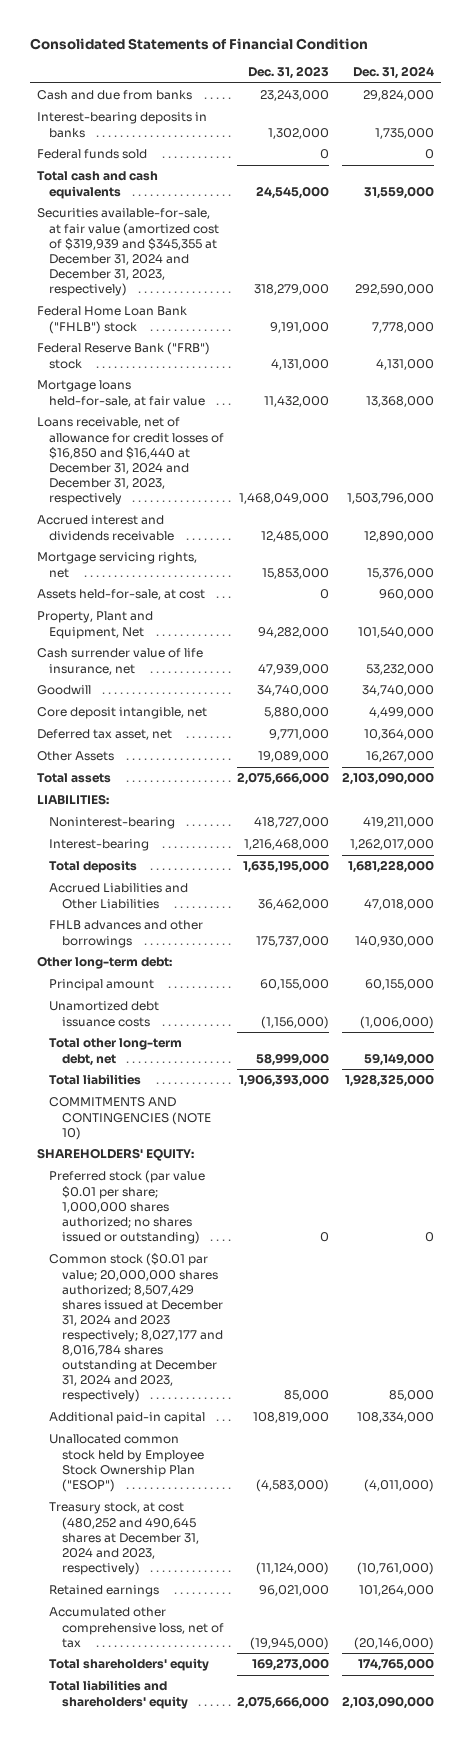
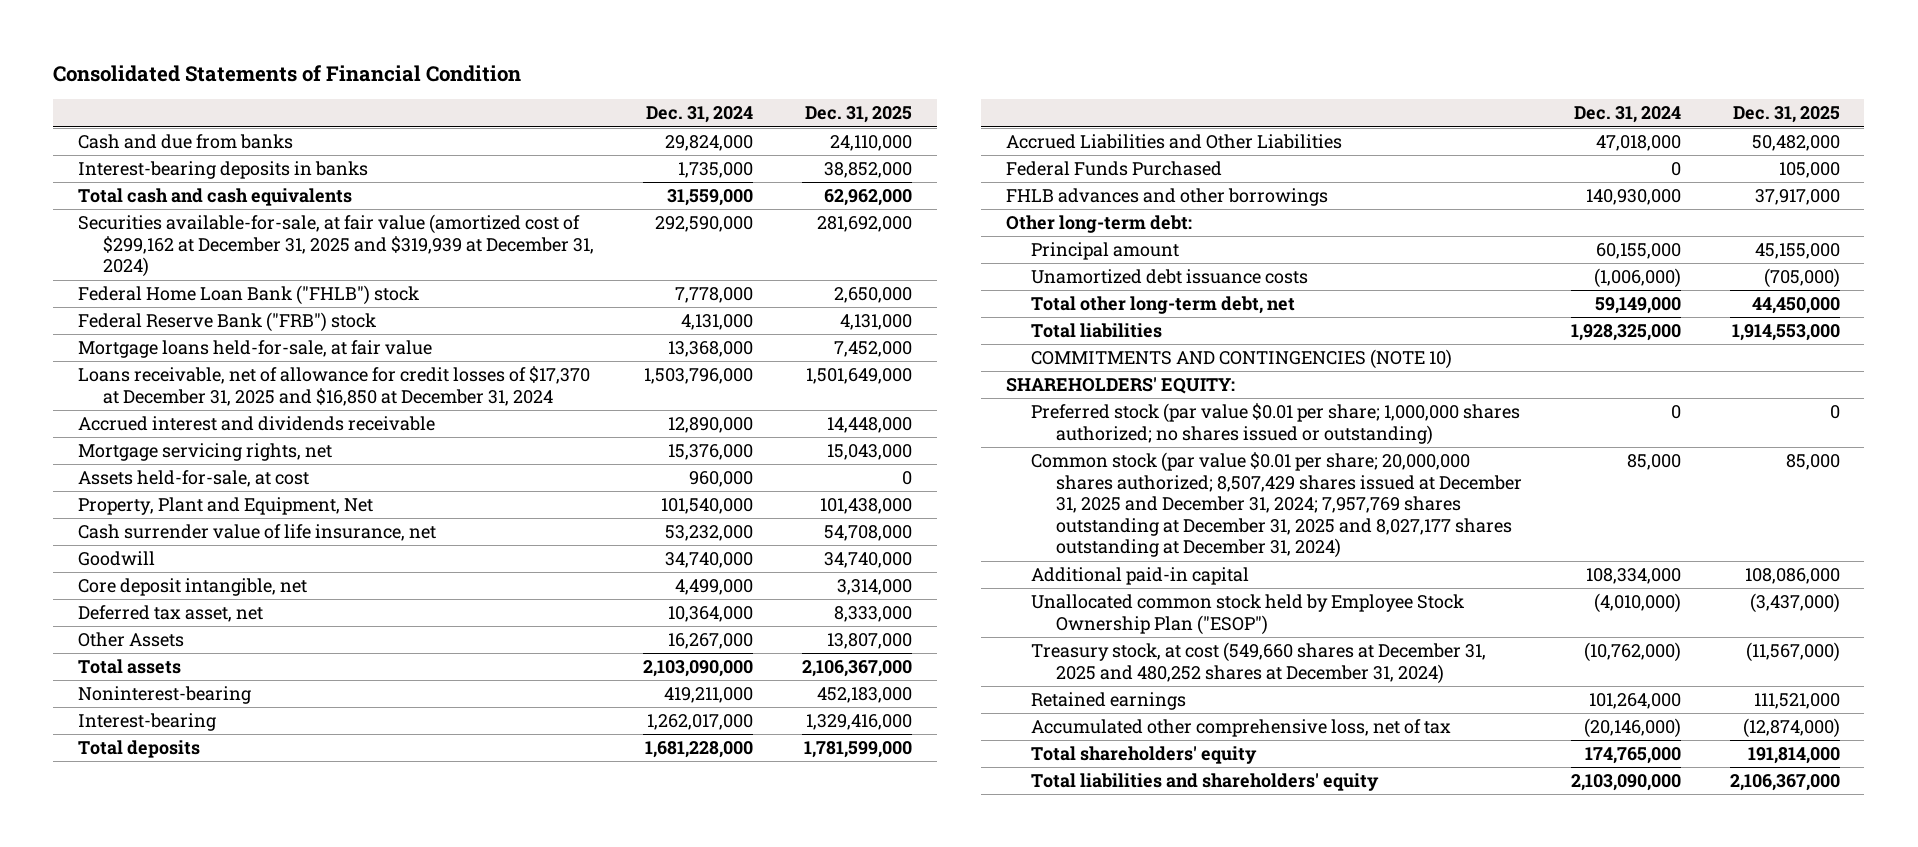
[248,65,330,79] Dec. 31, 2023 -> none
none -> [805,106,913,124] Dec. 31, 2025
[36,149,147,160] Federal funds sold -> none
[36,208,220,296] Securities available-for-sale, at fair value (amortized cost of $319,939 and $345,355 at December 31, 2024 and December 31, 2023, respectively) -> [77,214,595,278] Securities available-for-sale, at fair value (amortized cost of $299,162 at December 31, 2025 and $319,939 at December 31, 2024)
[36,417,225,505] Loans receivable, net of allowance for credit losses of $16,850 and $16,440 at December 31, 2024 and December 31, 2023, respectively -> [77,366,590,406] Loans receivable, net of allowance for credit losses of $17,370 at December 31, 2025 and $16,850 at December 31, 2024
[36,794,109,806] LIABILITIES: -> none
none -> [1005,161,1222,177] Federal Funds Purchased
[49,1253,223,1403] Common stock ($0.01 par value; 20,000,000 shares authorized; 8,507,429 shares issued at December 31, 2024 and 2023 respectively; 8,027,177 and 8,016,784 shares outstanding at December 31, 2024 and 2023, respectively) -> [1030,452,1523,559] Common stock (par value $0.01 per share; 20,000,000 shares authorized; 8,507,429 shares issued at December 31, 2025 and December 31, 2024; 7,957,769 shares outstanding at December 31, 2025 and 8,027,177 shares outstanding at December 31, 2024)
[364,1478,435,1492] (4,011,000) -> [1594,593,1682,614] (4,010,000)
[49,1502,199,1575] Treasury stock, at cost (480,252 and 490,645 shares at December 31, 2024 and 2023, respectively) -> [1030,642,1486,684] Treasury stock, at cost (549,660 shares at December 31, 2025 and 480,252 shares at December 31, 2024)
[357,1561,435,1575] (10,761,000) -> [1584,642,1682,663] (10,762,000)

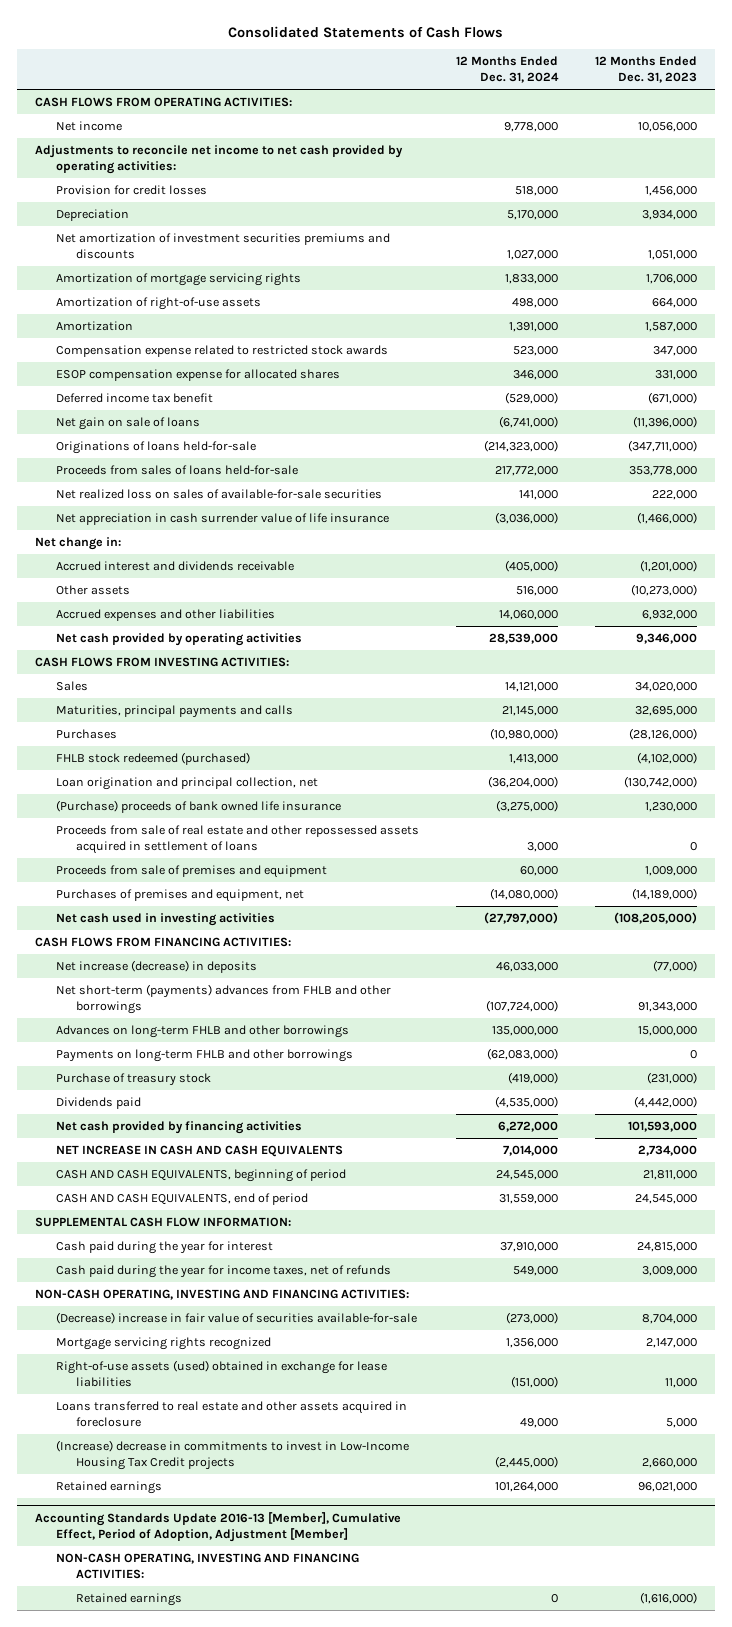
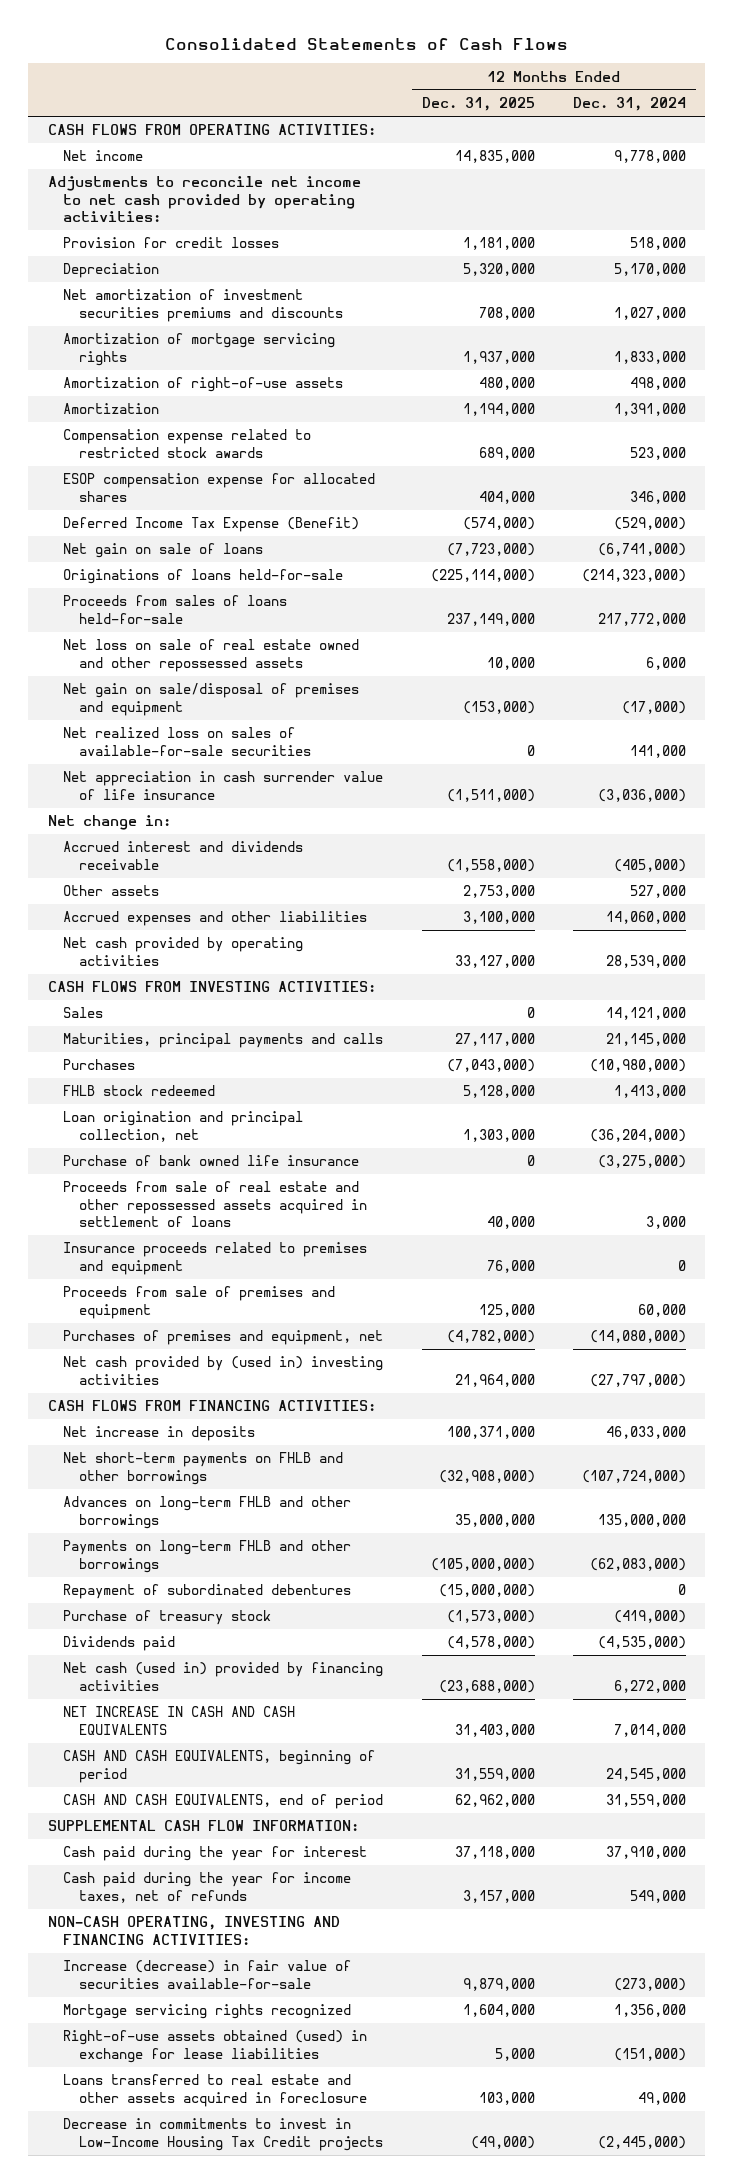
[594,56,697,84] 12 Months Ended Dec. 31, 2023 -> none
none -> [421,97,535,112] Dec. 31, 2025
[55,393,213,404] Deferred income tax benefit -> [63,517,360,533] Deferred Income Tax Expense (Benefit)
none -> [63,639,360,672] Net loss on sale of real estate owned and other repossessed assets
none -> [63,683,360,716] Net gain on sale/disposal of premises and equipment
[515,586,558,597] 516,000 -> [630,885,687,899] 527,000
[55,752,250,766] FHLB stock redeemed (purchased) -> [63,1085,216,1097] FHLB stock redeemed
[55,800,341,814] (Purchase) proceeds of bank owned life insurance -> [63,1155,360,1167] Purchase of bank owned life insurance
none -> [63,1242,368,1275] Insurance proceeds related to premises and equipment
[55,913,275,927] Net cash used in investing activities -> [63,1356,384,1385] Net cash provided by (used in) investing activities
[55,960,257,974] Net increase (decrease) in deposits -> [63,1426,256,1442] Net increase in deposits
[55,984,391,1014] Net short-term (payments) advances from FHLB and other borrowings -> [63,1452,344,1485] Net short-term payments on FHLB and other borrowings
none -> [63,1584,352,1600] Repayment of subordinated debentures
[55,1121,302,1135] Net cash provided by financing activities -> [63,1662,384,1691] Net cash (used in) provided by financing activities
[55,1312,417,1325] (Decrease) increase in fair value of securities available-for-sale -> [63,1960,352,1989] Increase (decrease) in fair value of securities available-for-sale
[55,1360,387,1387] Right-of-use assets (used) obtained in exchange for lease liabilities -> [63,2030,368,2063] Right-of-use assets obtained (used) in exchange for lease liabilities
[55,1481,162,1495] Retained earnings -> none
[35,1511,402,1542] Accounting Standards Update 2016-13 [Member], Cumulative Effect, Period of Adoption, Adjustment [Member] -> none
[55,1553,359,1579] NON-CASH OPERATING, INVESTING AND FINANCING ACTIVITIES: -> none
[75,1593,182,1607] Retained earnings -> none
[55,1440,409,1470] (Increase) decrease in commitments to invest in Low-Income Housing Tax Credit projects -> [63,2118,383,2151] Decrease in commitments to invest in Low-Income Housing Tax Credit projects

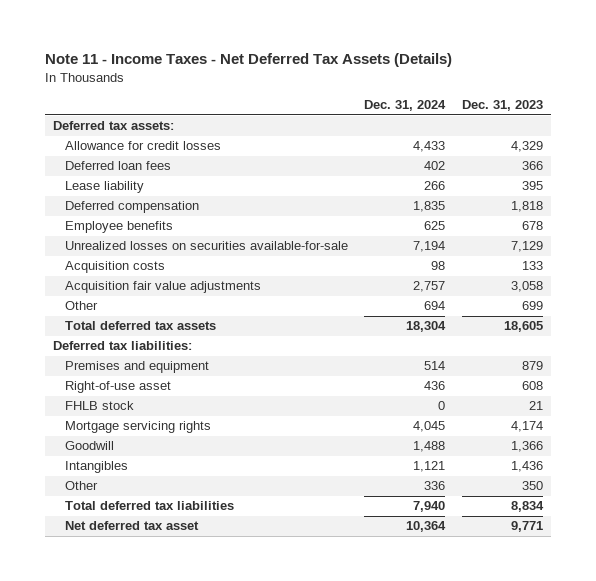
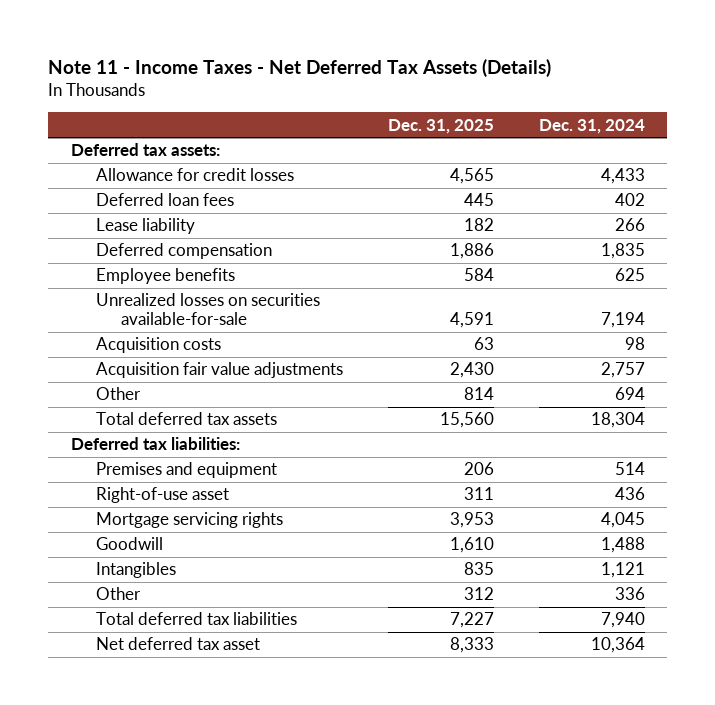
[461,100,543,112] Dec. 31, 2023 -> none
none -> [387,118,494,134] Dec. 31, 2025
[65,401,135,411] FHLB stock -> none

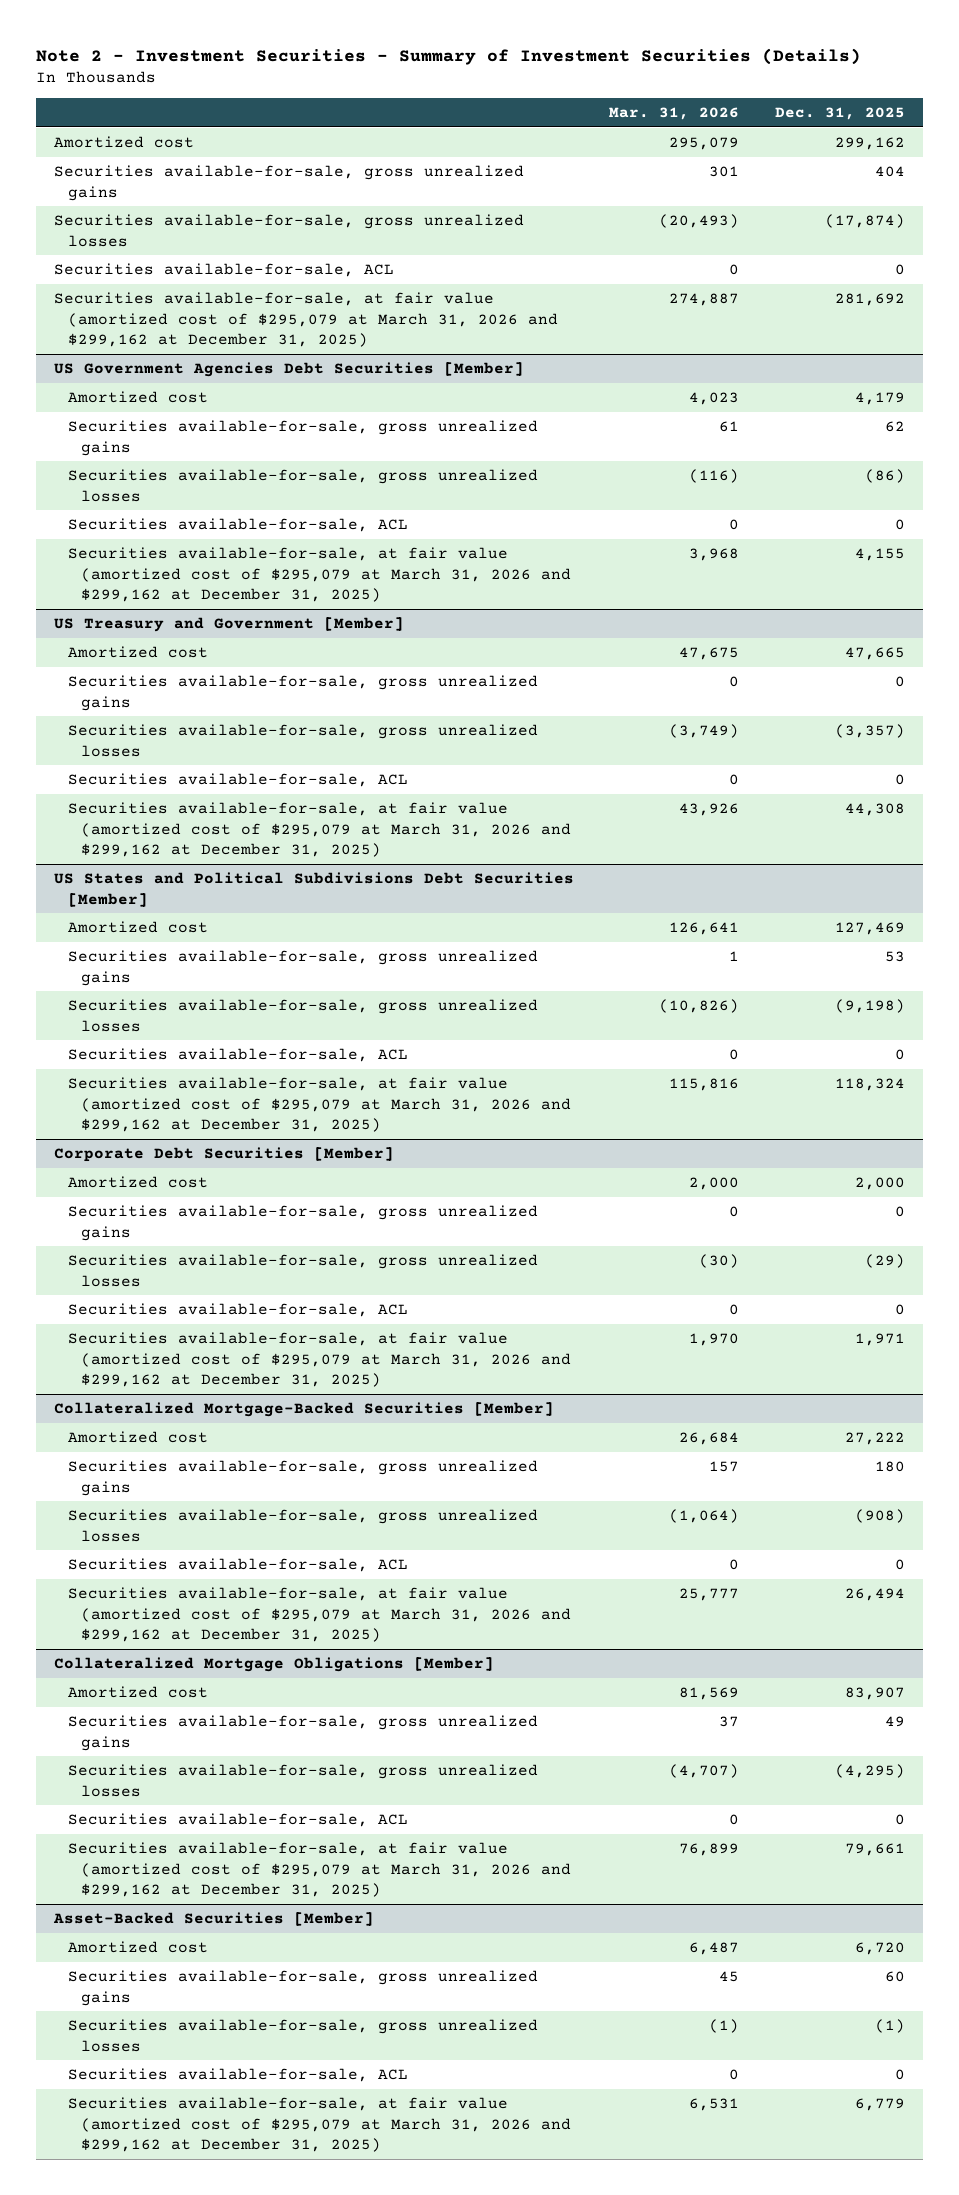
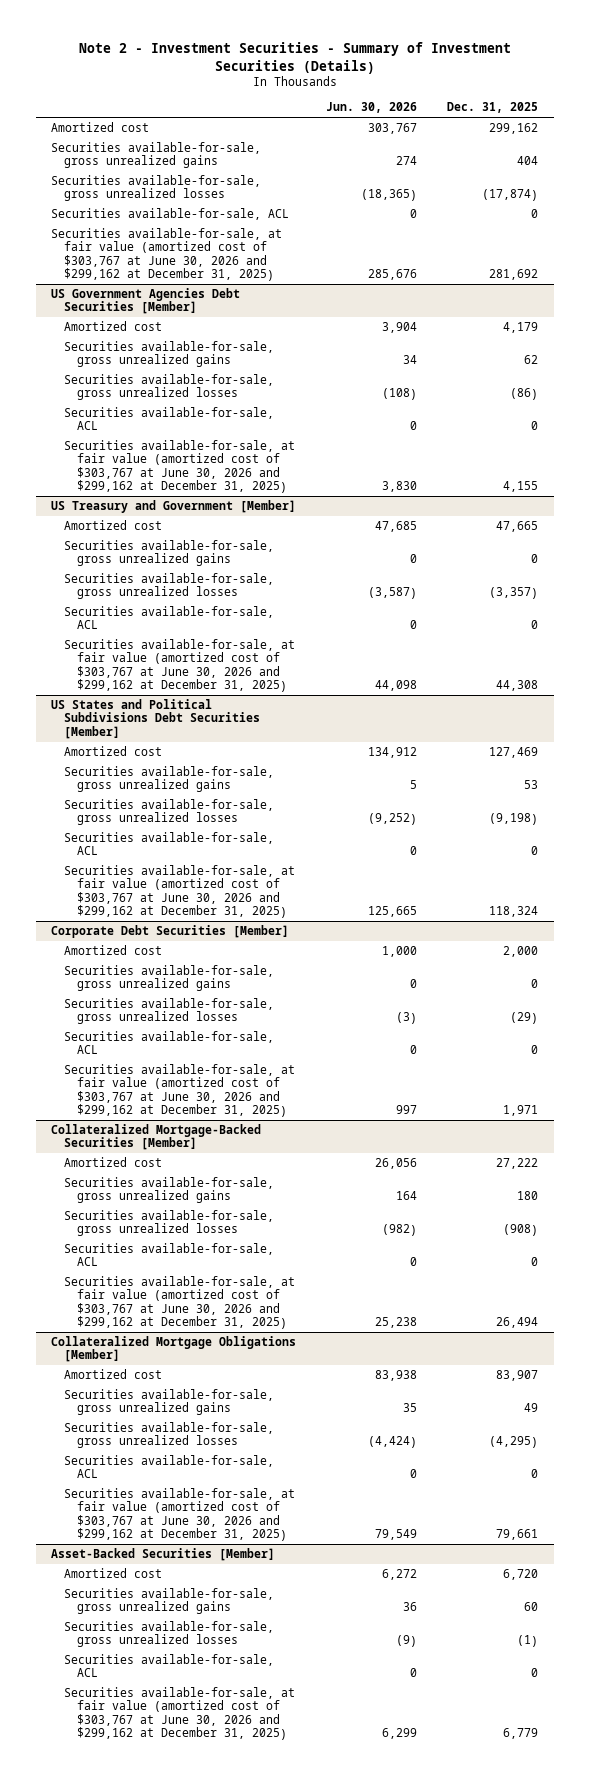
[609,106,740,120] Mar. 31, 2026 -> none
none -> [326,102,418,114] Jun. 30, 2026
[53,292,558,348] Securities available-for-sale, at fair value (amortized cost of $295,079 at March 31, 2026 and $299,162 at December 31, 2025) -> [50,227,282,282] Securities available-for-sale, at fair value (amortized cost of $303,767 at June 30, 2026 and $299,162 at December 31, 2025)
[67,547,572,603] Securities available-for-sale, at fair value (amortized cost of $295,079 at March 31, 2026 and $299,162 at December 31, 2025) -> [63,439,295,494] Securities available-for-sale, at fair value (amortized cost of $303,767 at June 30, 2026 and $299,162 at December 31, 2025)
[67,802,572,858] Securities available-for-sale, at fair value (amortized cost of $295,079 at March 31, 2026 and $299,162 at December 31, 2025) -> [63,638,295,693] Securities available-for-sale, at fair value (amortized cost of $303,767 at June 30, 2026 and $299,162 at December 31, 2025)
[67,1077,572,1133] Securities available-for-sale, at fair value (amortized cost of $295,079 at March 31, 2026 and $299,162 at December 31, 2025) -> [63,864,295,919] Securities available-for-sale, at fair value (amortized cost of $303,767 at June 30, 2026 and $299,162 at December 31, 2025)
[67,1332,572,1388] Securities available-for-sale, at fair value (amortized cost of $295,079 at March 31, 2026 and $299,162 at December 31, 2025) -> [63,1063,295,1118] Securities available-for-sale, at fair value (amortized cost of $303,767 at June 30, 2026 and $299,162 at December 31, 2025)
[67,1587,572,1643] Securities available-for-sale, at fair value (amortized cost of $295,079 at March 31, 2026 and $299,162 at December 31, 2025) -> [63,1275,295,1330] Securities available-for-sale, at fair value (amortized cost of $303,767 at June 30, 2026 and $299,162 at December 31, 2025)
[67,1842,572,1898] Securities available-for-sale, at fair value (amortized cost of $295,079 at March 31, 2026 and $299,162 at December 31, 2025) -> [63,1487,295,1542] Securities available-for-sale, at fair value (amortized cost of $303,767 at June 30, 2026 and $299,162 at December 31, 2025)
[67,2097,572,2153] Securities available-for-sale, at fair value (amortized cost of $295,079 at March 31, 2026 and $299,162 at December 31, 2025) -> [63,1686,295,1741] Securities available-for-sale, at fair value (amortized cost of $303,767 at June 30, 2026 and $299,162 at December 31, 2025)

